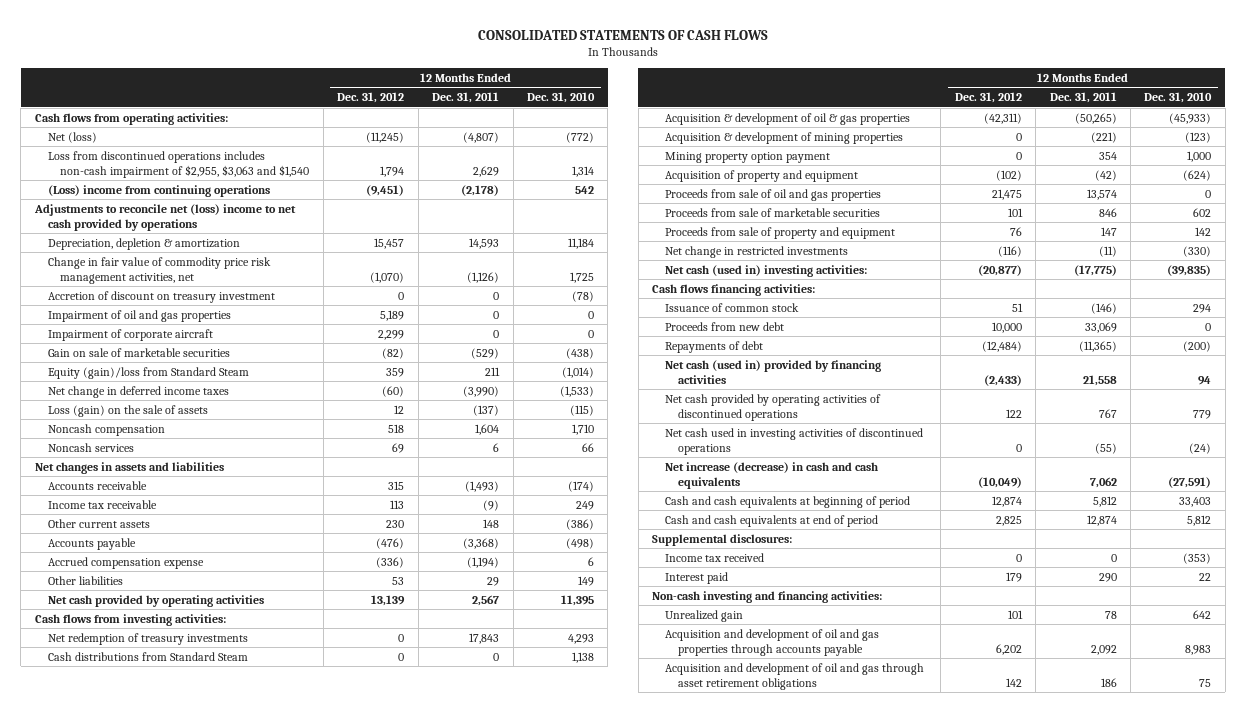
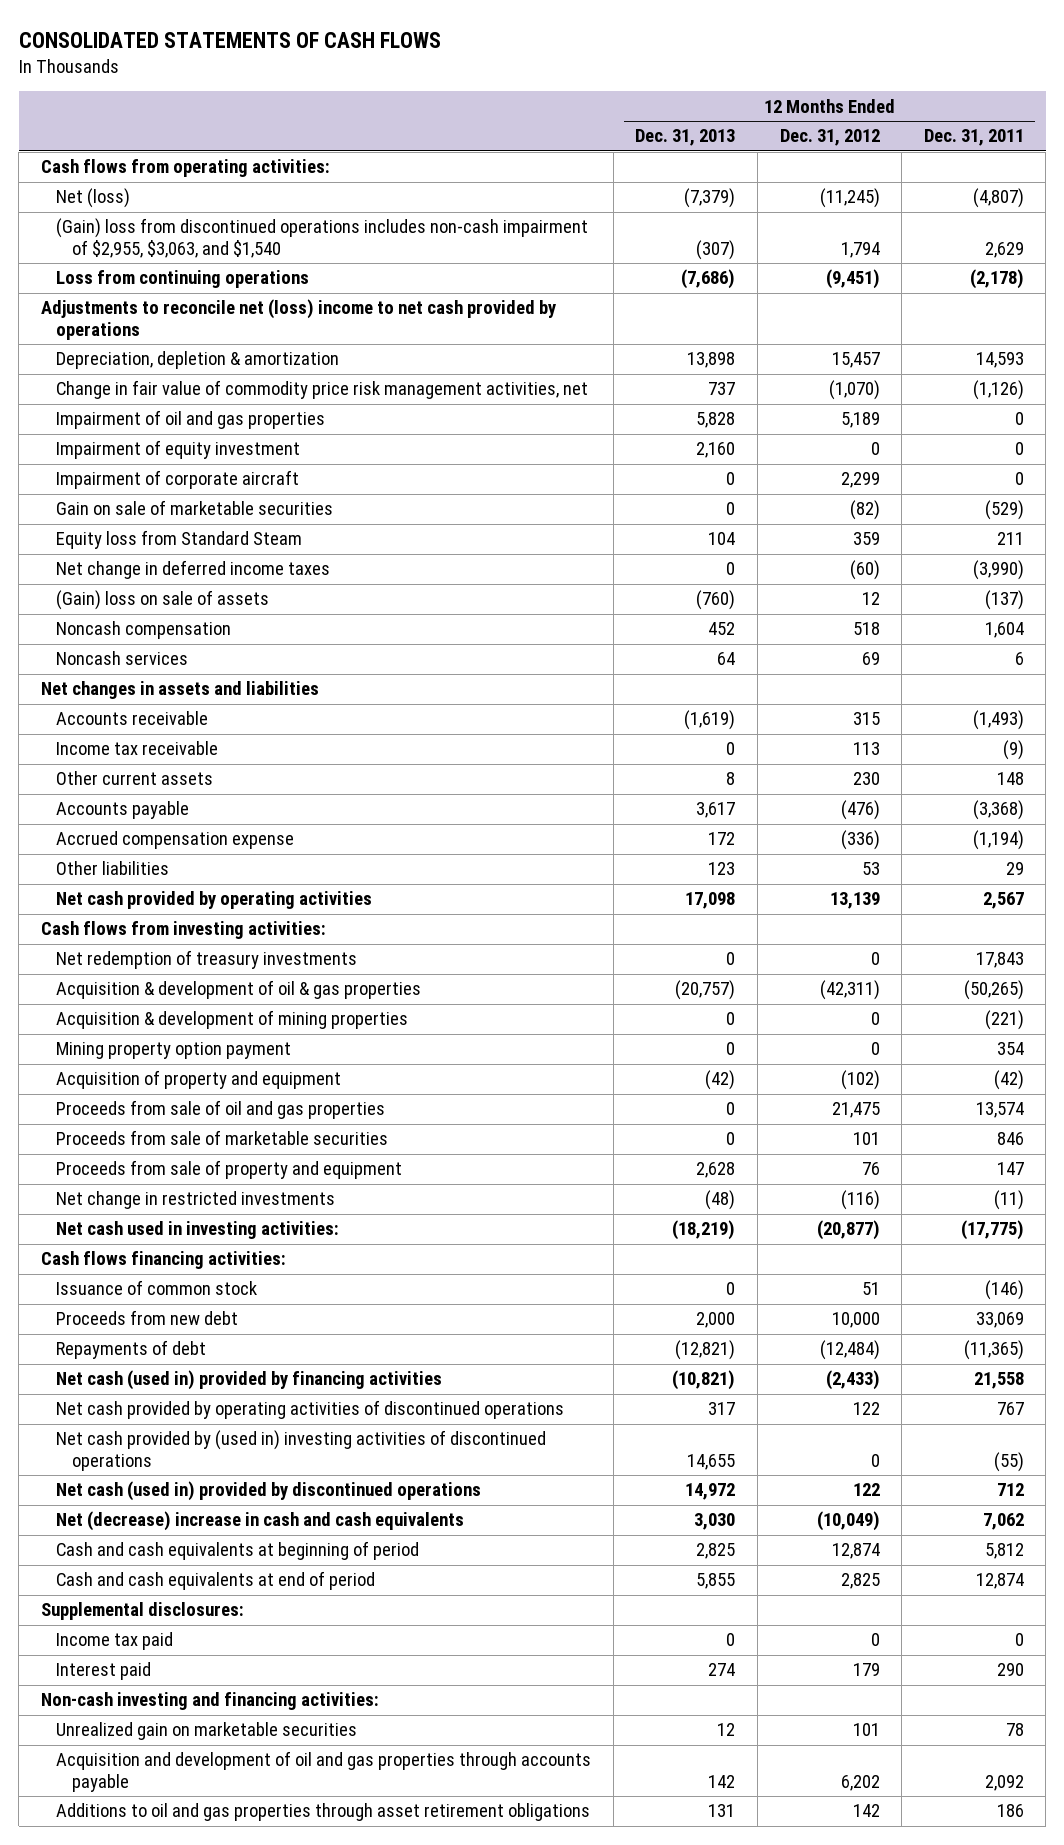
[526,92,595,104] Dec. 31, 2010 -> none
none -> [635,129,736,147] Dec. 31, 2013
[47,150,310,178] Loss from discontinued operations includes non-cash impairment of $2,955, $3,063 and $1,540 -> [56,218,589,259] (Gain) loss from discontinued operations includes non-cash impairment of $2,955, $3,063, and $1,540
[47,184,270,197] (Loss) income from continuing operations -> [56,270,310,289] Loss from continuing operations
[47,290,275,303] Accretion of discount on treasury investment -> none
none -> [56,440,301,460] Impairment of equity investment
[47,366,249,379] Equity (gain)/loss from Standard Steam -> [56,530,303,550] Equity loss from Standard Steam
[47,404,208,417] Loss (gain) on the sale of assets -> [56,590,270,611] (Gain) loss on sale of assets
[47,651,248,661] Cash distributions from Standard Steam -> none
[665,264,868,277] Net cash (used in) investing activities: -> [56,1221,340,1240] Net cash used in investing activities:
[665,427,924,455] Net cash used in investing activities of discontinued operations -> [56,1430,547,1472] Net cash provided by (used in) investing activities of discontinued operations
none -> [56,1481,482,1502] Net cash (used in) provided by discontinued operations
[665,461,879,489] Net increase (decrease) in cash and cash equivalents -> [56,1511,465,1532] Net (decrease) increase in cash and cash equivalents
[665,552,765,562] Income tax received -> [56,1632,174,1651] Income tax paid
[665,609,744,622] Unrealized gain -> [56,1722,358,1741] Unrealized gain on marketable securities
[665,662,925,690] Acquisition and development of oil and gas through asset retirement obligations -> [56,1803,591,1822] Additions to oil and gas properties through asset retirement obligations

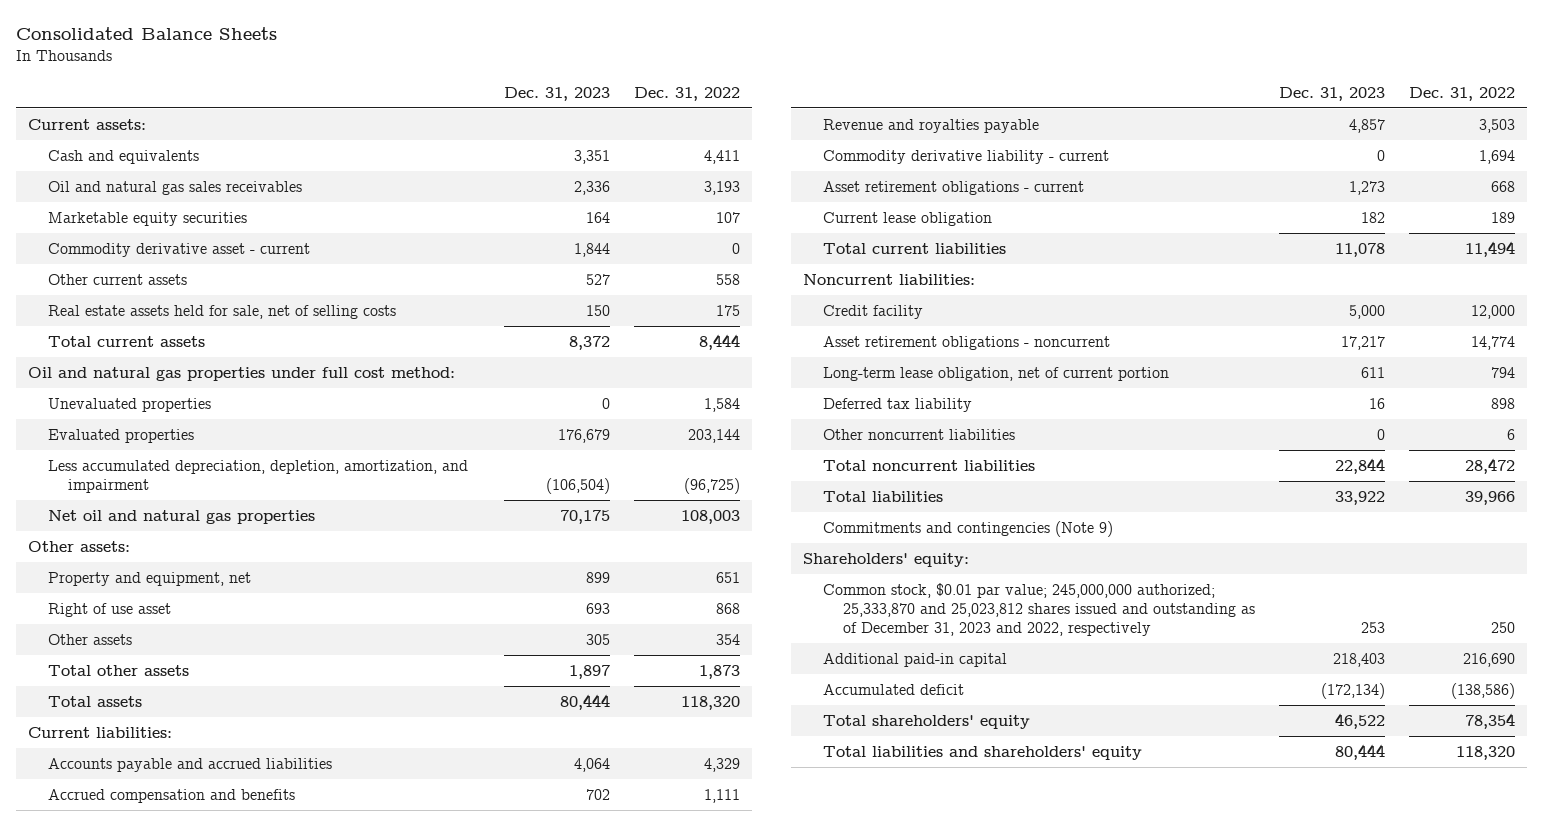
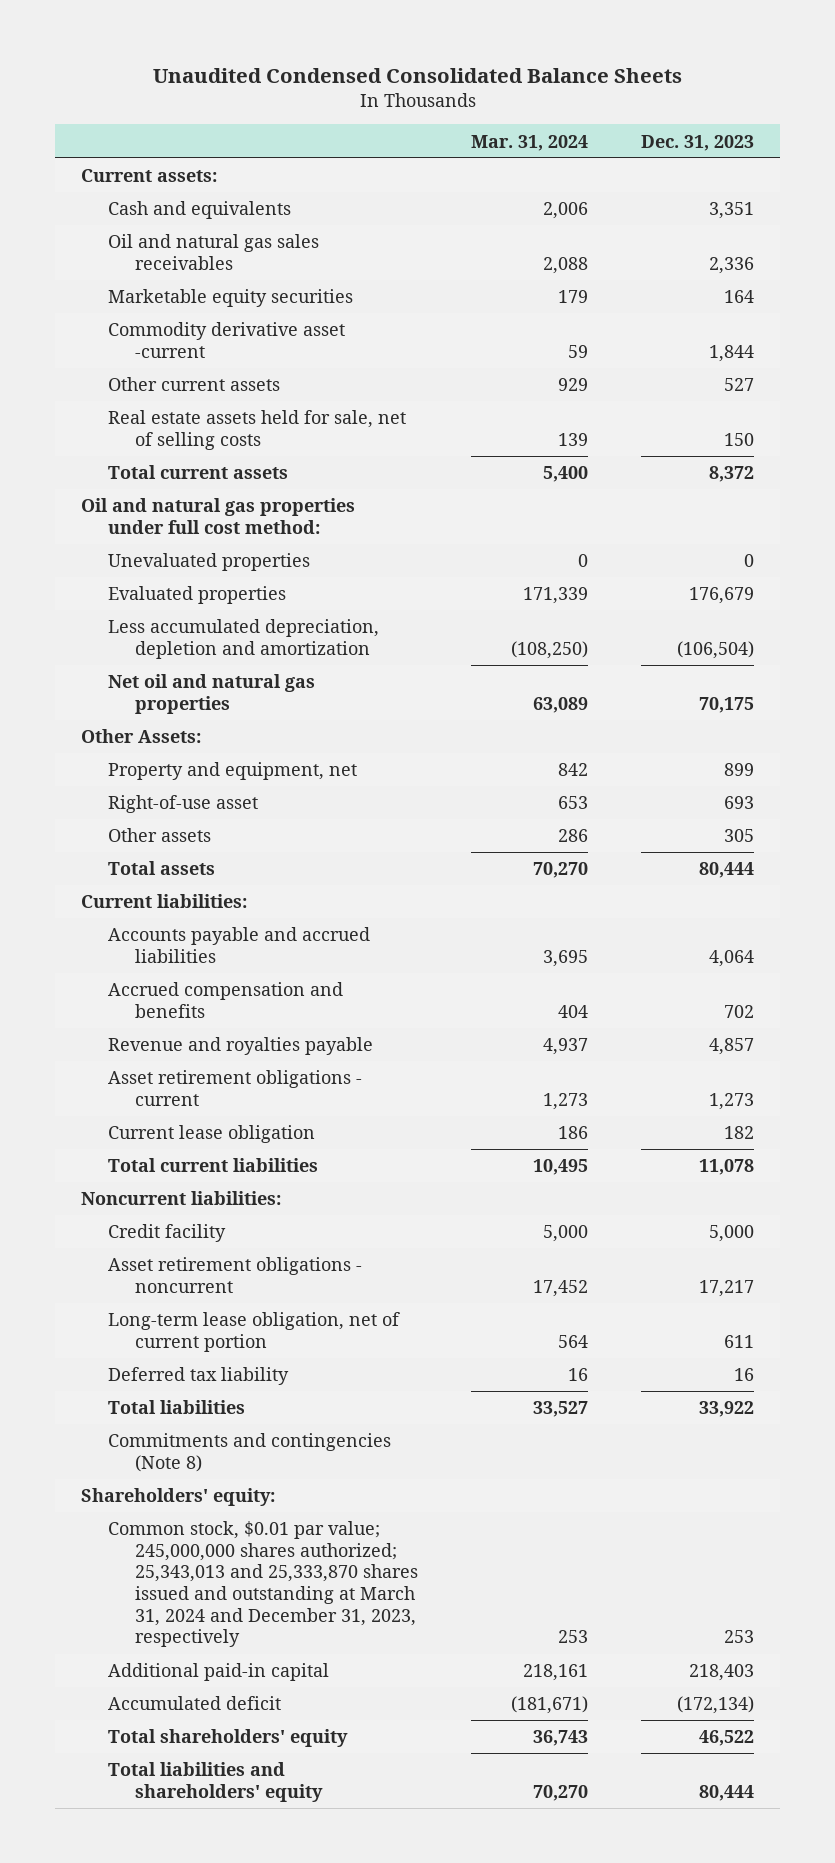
[16,27,278,41] Consolidated Balance Sheets -> [152,67,682,83] Unaudited Condensed Consolidated Balance Sheets
[634,86,741,101] Dec. 31, 2022 -> none
none -> [470,134,588,151] Mar. 31, 2024
[48,242,311,257] Commodity derivative asset - current -> [108,322,346,358] Commodity derivative asset -current
[48,459,469,493] Less accumulated depreciation, depletion, amortization, and impairment -> [108,619,380,659] Less accumulated depreciation, depletion and amortization
[28,540,131,552] Other assets: -> [81,729,202,744] Other Assets:
[48,602,172,617] Right of use asset -> [108,795,259,814] Right-of-use asset
[48,664,190,676] Total other assets -> none
[822,149,1109,164] Commodity derivative liability - current -> none
[822,428,1015,440] Other noncurrent liabilities -> none
[822,459,1035,471] Total noncurrent liabilities -> none
[822,520,1113,537] Commitments and contingencies (Note 9) -> [108,1433,392,1472] Commitments and contingencies (Note 8)
[822,582,1255,636] Common stock, $0.01 par value; 245,000,000 authorized; 25,333,870 and 25,023,812 shares issued and outstanding as of December 31, 2023 and 2022, respectively -> [108,1521,419,1648] Common stock, $0.01 par value; 245,000,000 shares authorized; 25,343,013 and 25,333,870 shares issued and outstanding at March 31, 2024 and December 31, 2023, respectively

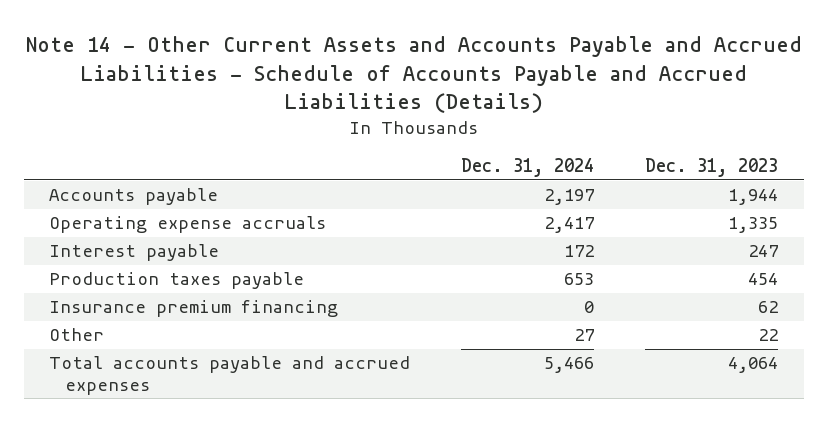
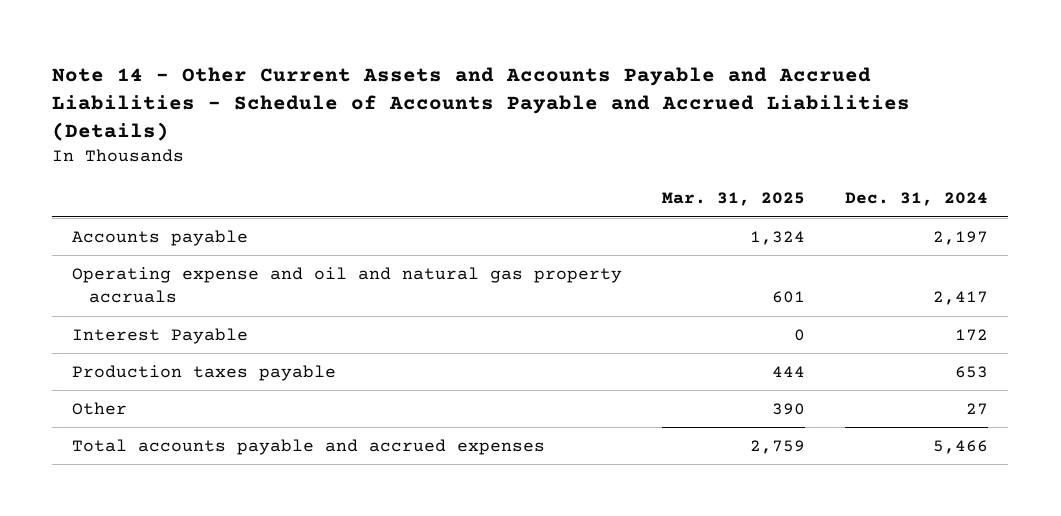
[645,158,779,178] Dec. 31, 2023 -> none
none -> [662,192,806,207] Mar. 31, 2025
[49,216,327,234] Operating expense accruals -> [72,266,623,304] Operating expense and oil and natural gas property accruals
[49,244,220,262] Interest payable -> [72,327,249,344] Interest Payable
[49,300,339,318] Insurance premium financing -> none

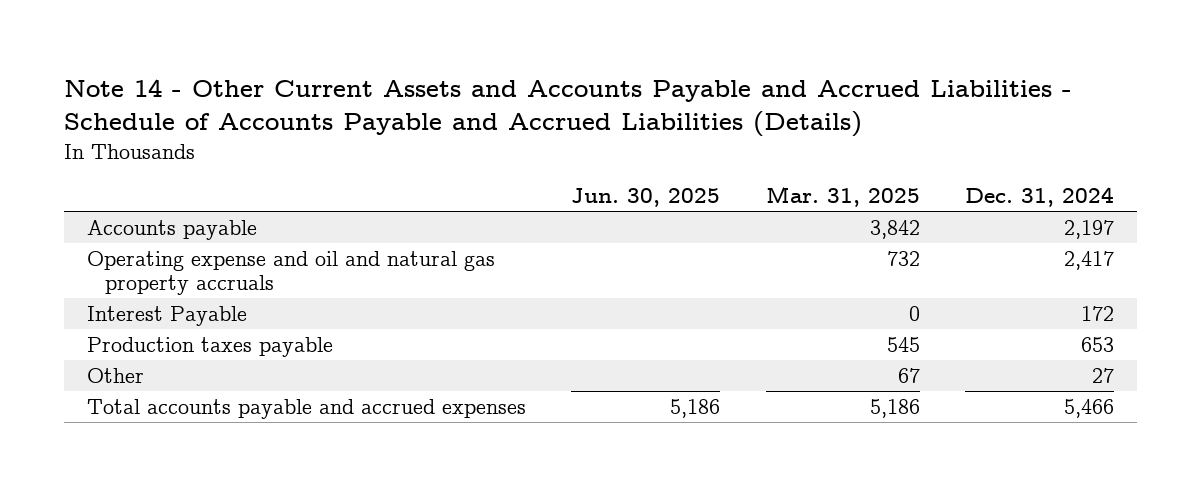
none -> [571,188,721,208] Jun. 30, 2025
[750,230,806,245] 1,324 -> [869,219,920,239] 3,842
[772,291,806,304] 601 -> [886,250,920,266] 732
[772,365,806,377] 444 -> [886,336,920,352] 545
[772,402,806,415] 390 -> [897,367,920,383] 67
[750,439,806,454] 2,759 -> [869,398,920,418] 5,186

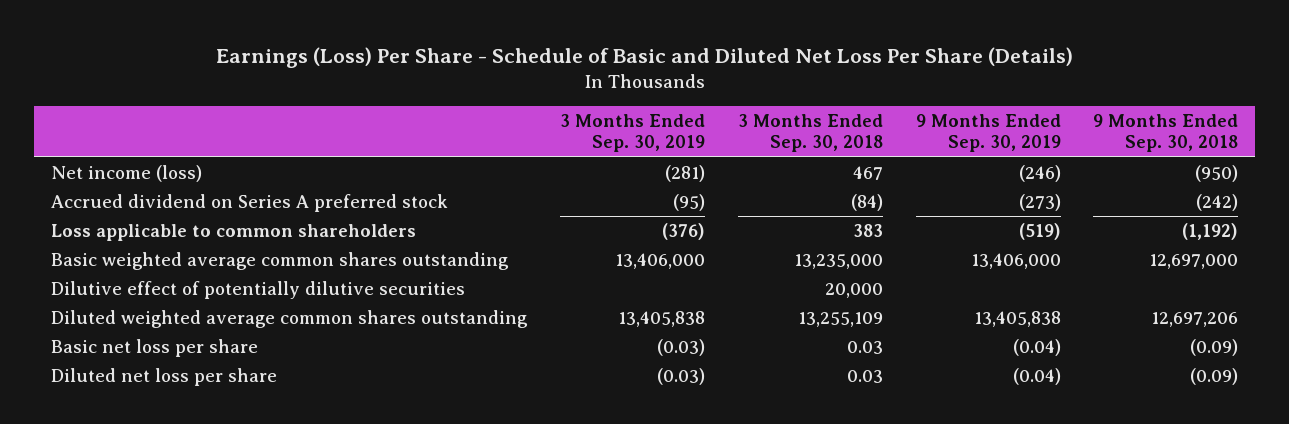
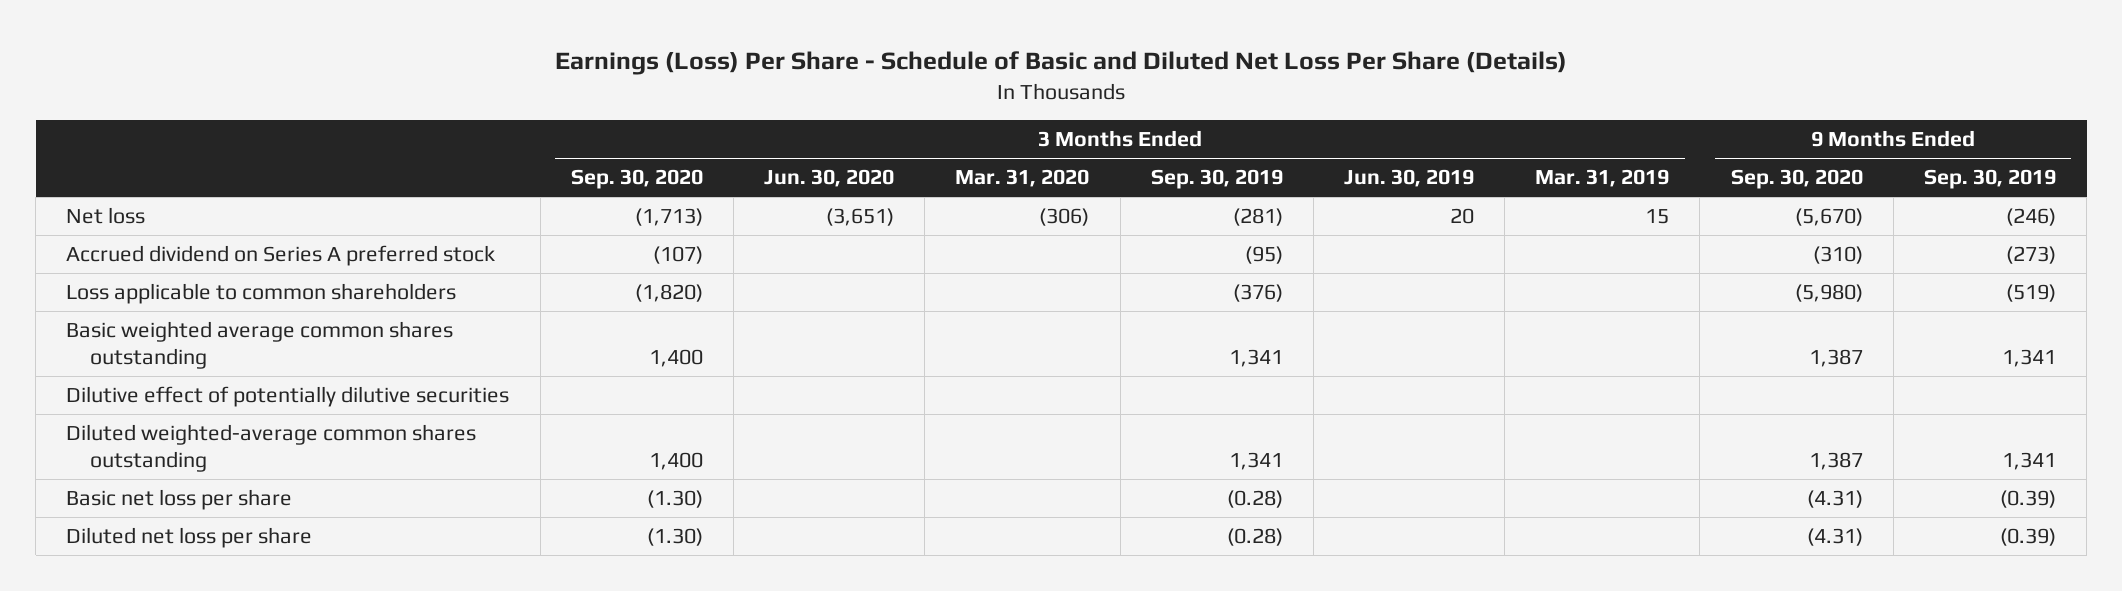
[737,113,883,153] 3 Months Ended Sep. 30, 2018 -> none
[1093,113,1239,153] 9 Months Ended Sep. 30, 2018 -> none
none -> [570,169,703,190] Sep. 30, 2020
none -> [764,169,895,188] Jun. 30, 2020
none -> [955,169,1090,188] Mar. 31, 2020
none -> [1344,169,1475,188] Jun. 30, 2019
none -> [1535,169,1670,188] Mar. 31, 2019
none -> [1730,169,1863,190] Sep. 30, 2020
[50,164,202,182] Net income (loss) -> [66,207,146,225] Net loss
[614,252,705,269] 13,406,000 -> [1228,349,1283,368] 1,341
[970,252,1061,269] 13,406,000 -> [2001,349,2056,368] 1,341
[50,309,528,328] Diluted weighted average common shares outstanding -> [66,424,477,473] Diluted weighted-average common shares outstanding
[617,310,705,327] 13,405,838 -> [1228,452,1283,471] 1,341
[973,310,1061,327] 13,405,838 -> [2001,452,2056,471] 1,341
[656,338,705,356] (0.03) -> [1226,490,1283,509] (0.28)
[1012,338,1061,356] (0.04) -> [1999,490,2056,509] (0.39)
[656,367,705,385] (0.03) -> [1226,528,1283,547] (0.28)
[1012,367,1061,385] (0.04) -> [1999,528,2056,547] (0.39)

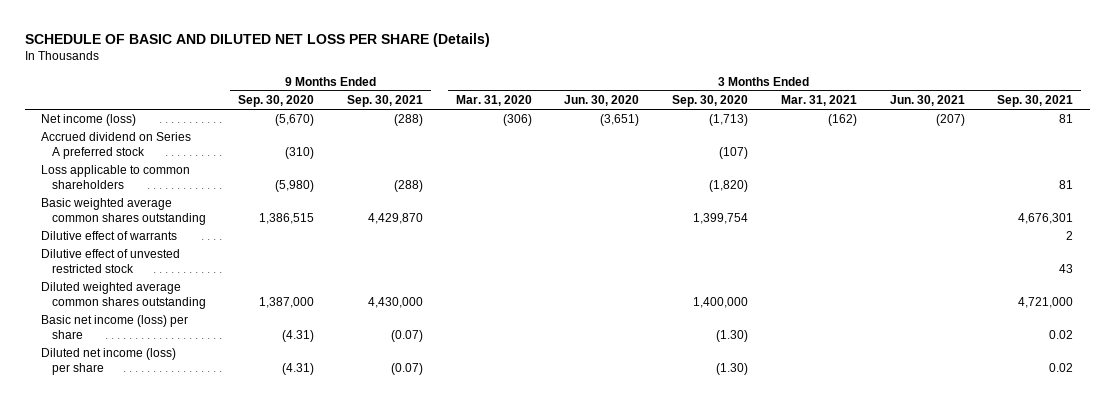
[555,51,1568,76] Earnings (Loss) Per Share - Schedule of Basic and Diluted Net Loss Per Share (Details) -> [24,32,490,47] SCHEDULE OF BASIC AND DILUTED NET LOSS PER SHARE (Details)
[1150,169,1283,190] Sep. 30, 2019 -> none
[1344,169,1475,188] Jun. 30, 2019 -> none
[1535,169,1670,188] Mar. 31, 2019 -> none
[1923,169,2056,190] Sep. 30, 2019 -> none
none -> [346,95,423,108] Sep. 30, 2021
none -> [780,95,857,107] Mar. 31, 2021
none -> [889,95,965,107] Jun. 30, 2021
none -> [997,95,1074,108] Sep. 30, 2021
[66,207,146,225] Net loss -> [41,114,137,127] Net income (loss)
[648,349,703,368] 1,400 -> [693,212,749,224] 1,399,754
[1808,349,1863,368] 1,387 -> [259,212,315,224] 1,386,515
[66,386,510,408] Dilutive effect of potentially dilutive securities -> [41,231,178,241] Dilutive effect of warrants
none -> [41,249,181,273] Dilutive effect of unvested restricted stock
[66,424,477,473] Diluted weighted-average common shares outstanding -> [41,282,206,309] Diluted weighted average common shares outstanding
[648,452,703,471] 1,400 -> [693,296,749,308] 1,400,000
[1808,452,1863,471] 1,387 -> [259,296,315,308] 1,387,000
[66,489,293,511] Basic net loss per share -> [41,315,189,339] Basic net income (loss) per share
[66,527,313,549] Diluted net loss per share -> [41,348,177,375] Diluted net income (loss) per share

